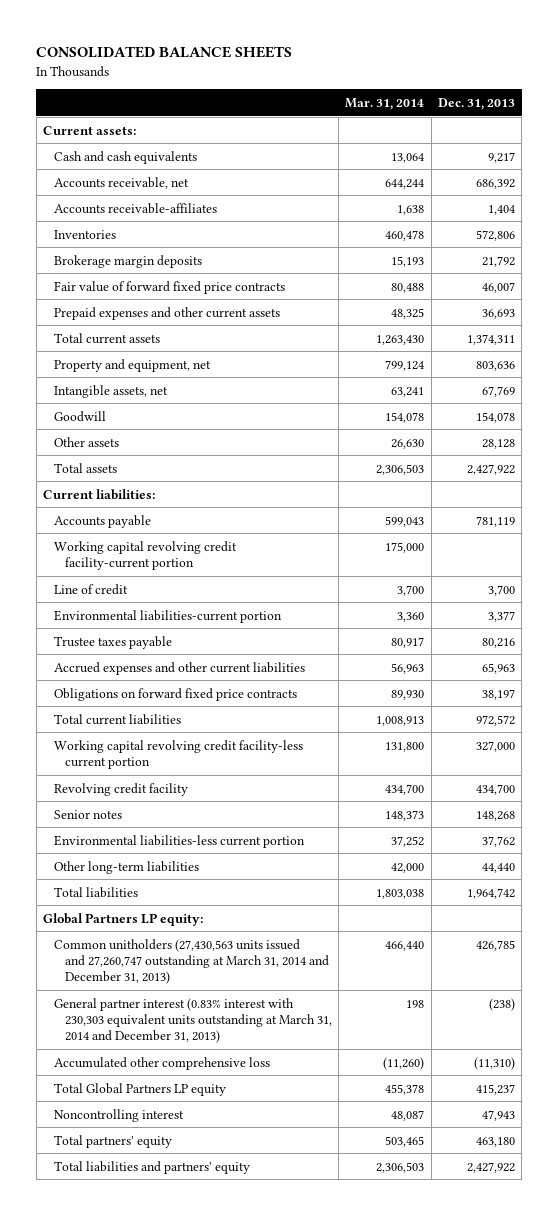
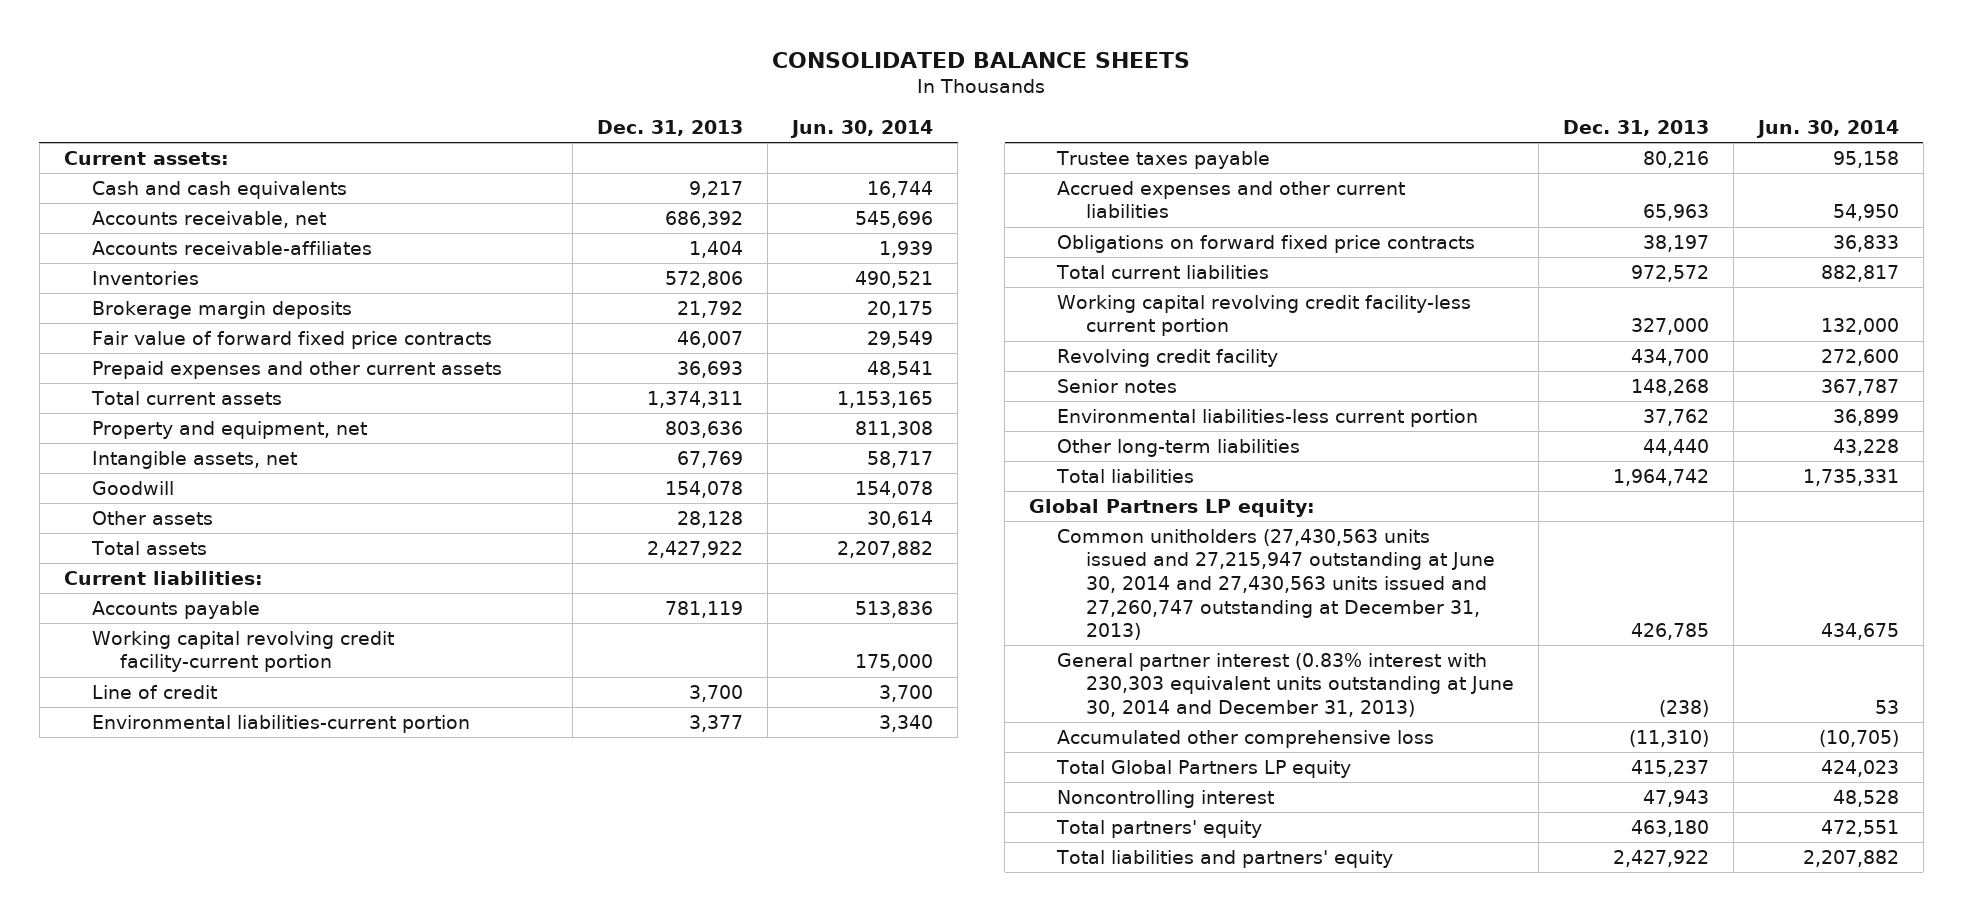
[345,98,425,111] Mar. 31, 2014 -> none
none -> [790,119,934,138] Jun. 30, 2014
[53,938,329,985] Common unitholders (27,430,563 units issued and 27,260,747 outstanding at March 31, 2014 and December 31, 2013) -> [1057,528,1495,641] Common unitholders (27,430,563 units issued and 27,215,947 outstanding at June 30, 2014 and 27,430,563 units issued and 27,260,747 outstanding at December 31, 2013)
[53,997,332,1044] General partner interest (0.83% interest with 230,303 equivalent units outstanding at March 31, 2014 and December 31, 2013) -> [1057,652,1514,717] General partner interest (0.83% interest with 230,303 equivalent units outstanding at June 30, 2014 and December 31, 2013)

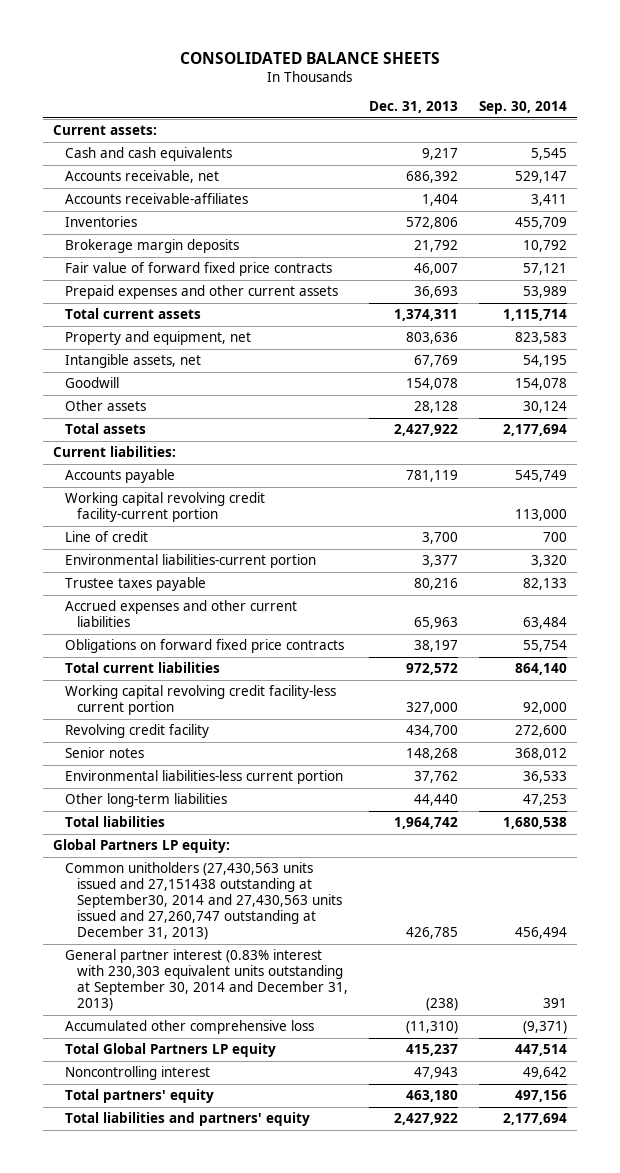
[790,119,934,138] Jun. 30, 2014 -> none
none -> [478,101,567,115] Sep. 30, 2014
[1057,528,1495,641] Common unitholders (27,430,563 units issued and 27,215,947 outstanding at June 30, 2014 and 27,430,563 units issued and 27,260,747 outstanding at December 31, 2013) -> [65,862,343,941] Common unitholders (27,430,563 units issued and 27,151438 outstanding at September30, 2014 and 27,430,563 units issued and 27,260,747 outstanding at December 31, 2013)
[1057,652,1514,717] General partner interest (0.83% interest with 230,303 equivalent units outstanding at June 30, 2014 and December 31, 2013) -> [65,949,349,1012] General partner interest (0.83% interest with 230,303 equivalent units outstanding at September 30, 2014 and December 31, 2013)

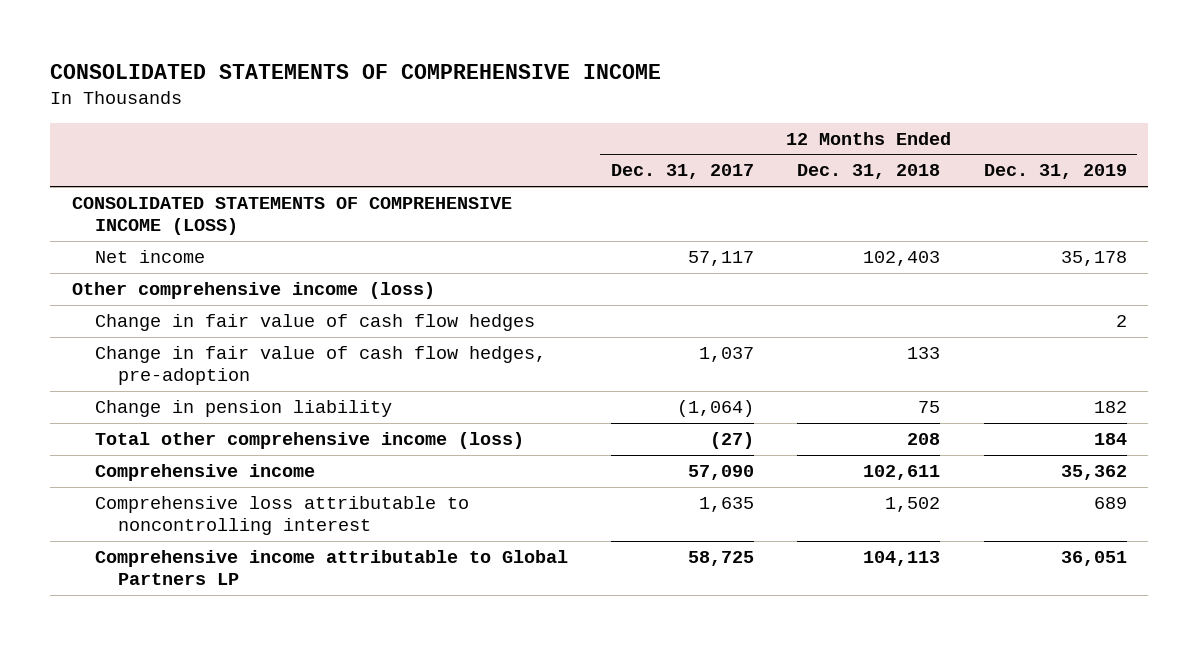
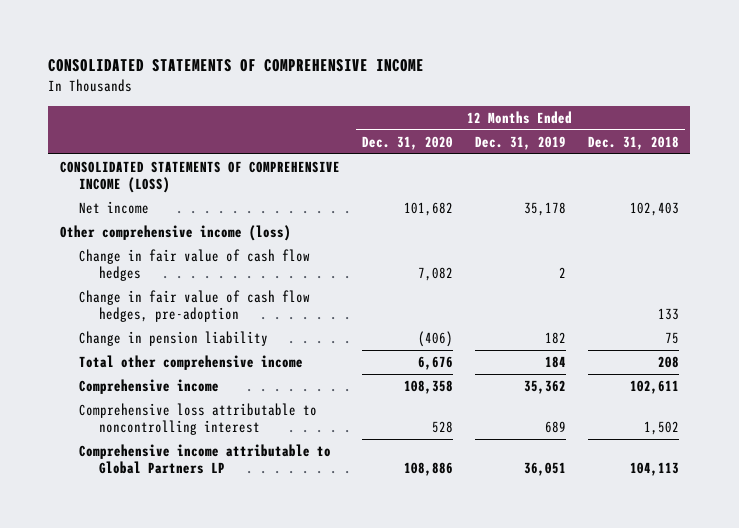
[611,164,755,180] Dec. 31, 2017 -> none
none -> [361,135,453,150] Dec. 31, 2020
[94,431,524,449] Total other comprehensive income (loss) -> [79,355,304,371] Total other comprehensive income

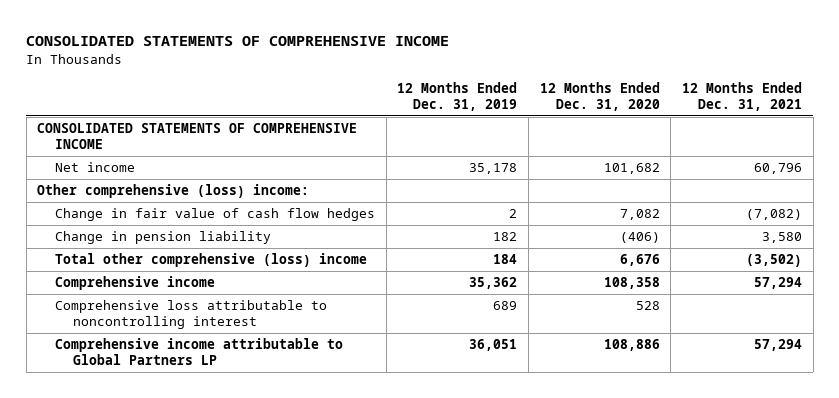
[588,135,680,150] Dec. 31, 2018 -> none
none -> [682,81,803,112] 12 Months Ended Dec. 31, 2021
[59,161,340,194] CONSOLIDATED STATEMENTS OF COMPREHENSIVE INCOME (LOSS) -> [37,123,358,150] CONSOLIDATED STATEMENTS OF COMPREHENSIVE INCOME
[59,225,291,242] Other comprehensive income (loss) -> [37,184,310,199] Other comprehensive (loss) income:
[79,290,311,323] Change in fair value of cash flow hedges, pre-adoption -> none
[79,355,304,371] Total other comprehensive income -> [54,253,367,268] Total other comprehensive (loss) income

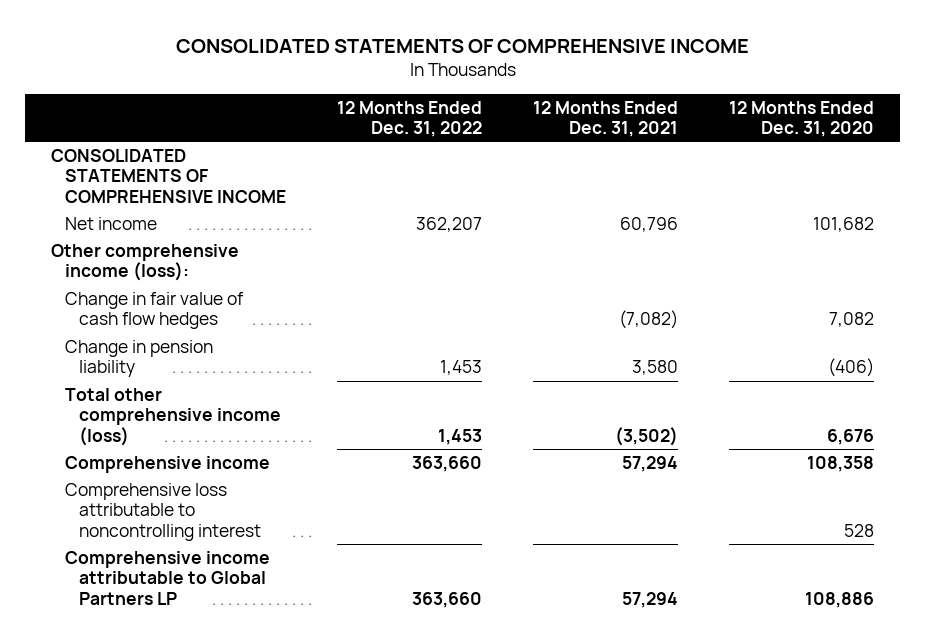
[397,81,518,112] 12 Months Ended Dec. 31, 2019 -> none
none -> [337,100,483,138] 12 Months Ended Dec. 31, 2022
[37,184,310,199] Other comprehensive (loss) income: -> [50,244,239,282] Other comprehensive income (loss):
[54,253,367,268] Total other comprehensive (loss) income -> [65,388,282,446] Total other comprehensive income (loss)

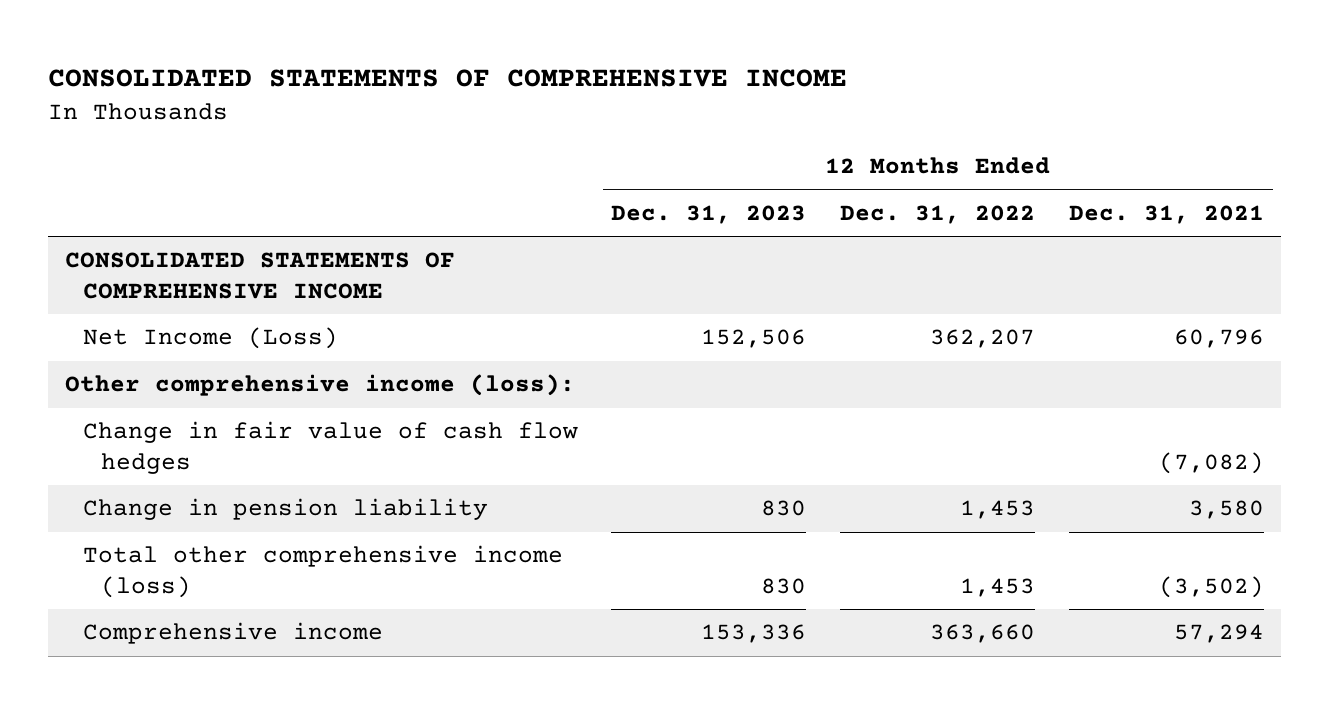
[729,100,875,138] 12 Months Ended Dec. 31, 2020 -> none
none -> [611,204,807,224] Dec. 31, 2023
[65,217,158,231] Net income -> [82,327,338,350] Net Income (Loss)
[65,483,262,541] Comprehensive loss attributable to noncontrolling interest -> none
[65,551,271,605] Comprehensive income attributable to Global Partners LP -> none

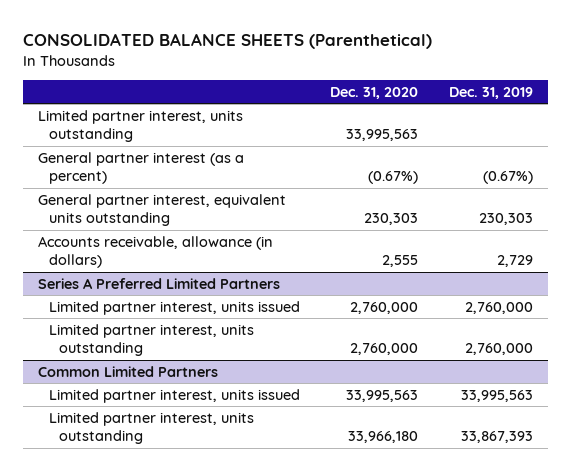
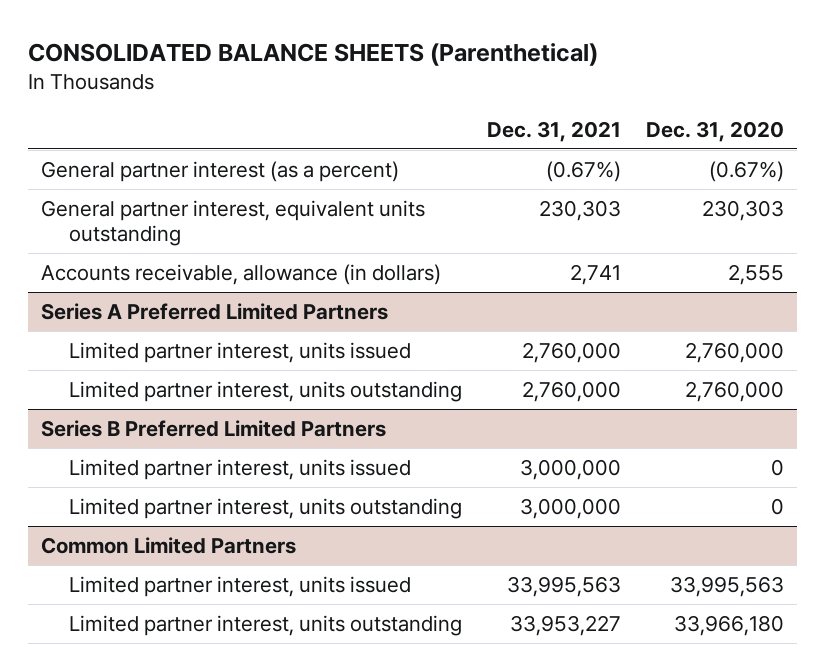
[448,86,533,99] Dec. 31, 2019 -> none
none -> [487,120,622,142] Dec. 31, 2021
[38,109,244,143] Limited partner interest, units outstanding -> none
none -> [40,420,386,438] Series B Preferred Limited Partners
none -> [69,459,412,481] Limited partner interest, units issued
none -> [69,498,463,520] Limited partner interest, units outstanding

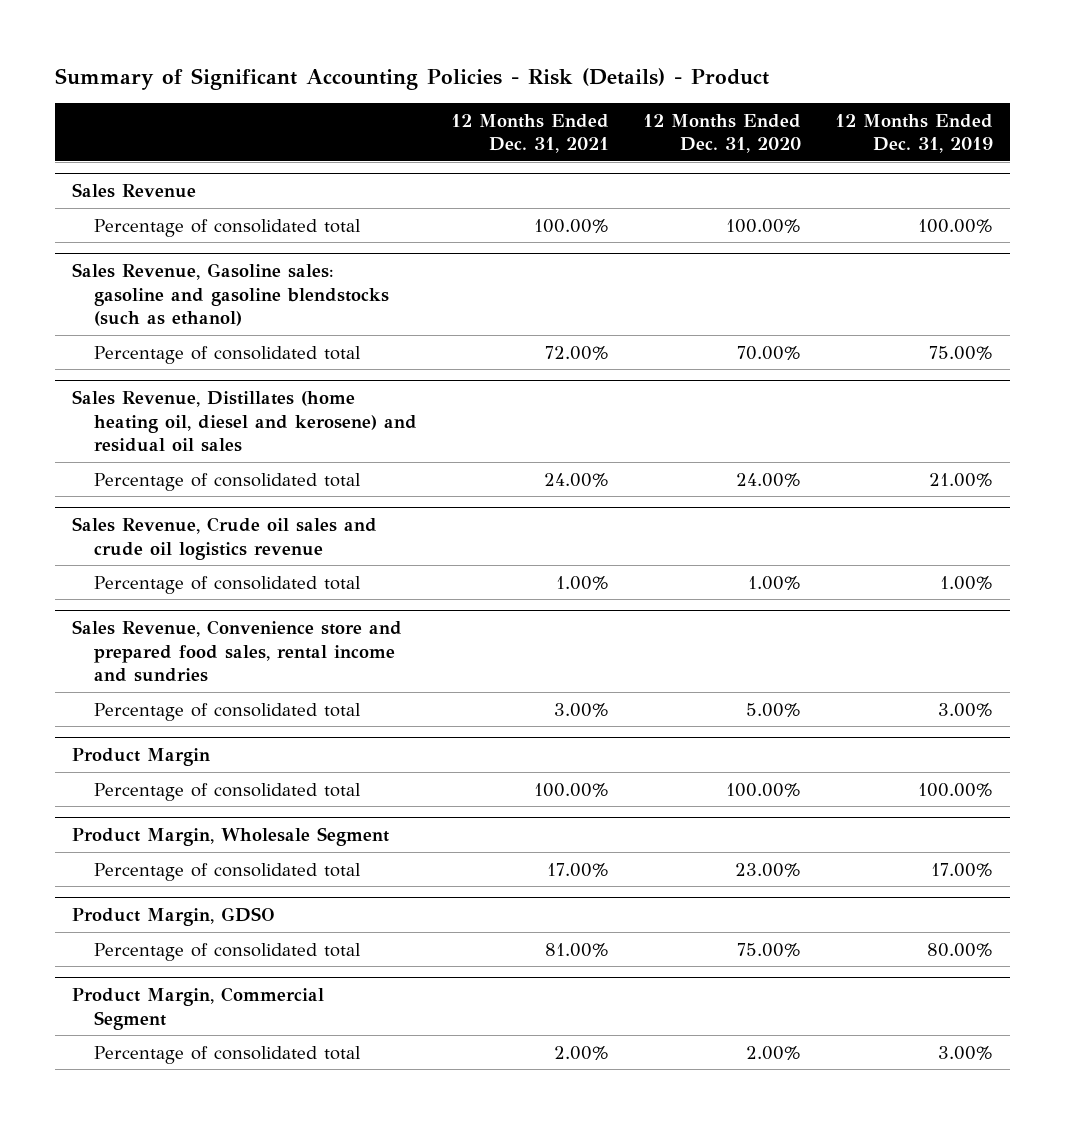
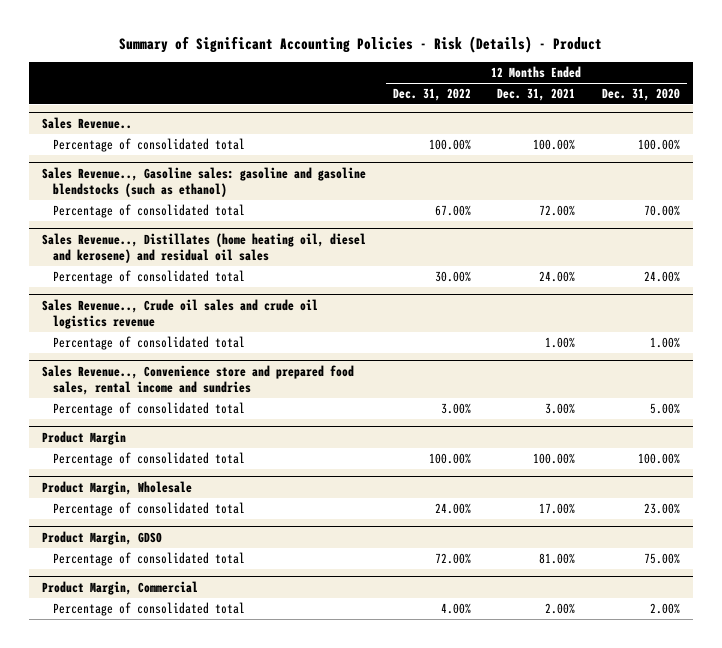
[835,113,994,153] 12 Months Ended Dec. 31, 2019 -> none
none -> [392,88,471,102] Dec. 31, 2022
[72,183,197,199] Sales Revenue -> [42,116,133,129] Sales Revenue..
[72,263,390,327] Sales Revenue, Gasoline sales: gasoline and gasoline blendstocks (such as ethanol) -> [42,166,367,197] Sales Revenue.., Gasoline sales: gasoline and gasoline blendstocks (such as ethanol)
[72,390,418,453] Sales Revenue, Distillates (home heating oil, diesel and kerosene) and residual oil sales -> [42,232,367,263] Sales Revenue.., Distillates (home heating oil, diesel and kerosene) and residual oil sales
[72,517,378,560] Sales Revenue, Crude oil sales and crude oil logistics revenue -> [42,298,319,329] Sales Revenue.., Crude oil sales and crude oil logistics revenue
[72,620,403,683] Sales Revenue, Convenience store and prepared food sales, rental income and sundries -> [42,364,355,395] Sales Revenue.., Convenience store and prepared food sales, rental income and sundries
[72,827,390,847] Product Margin, Wholesale Segment -> [42,480,193,495] Product Margin, Wholesale
[72,987,325,1030] Product Margin, Commercial Segment -> [42,580,199,595] Product Margin, Commercial

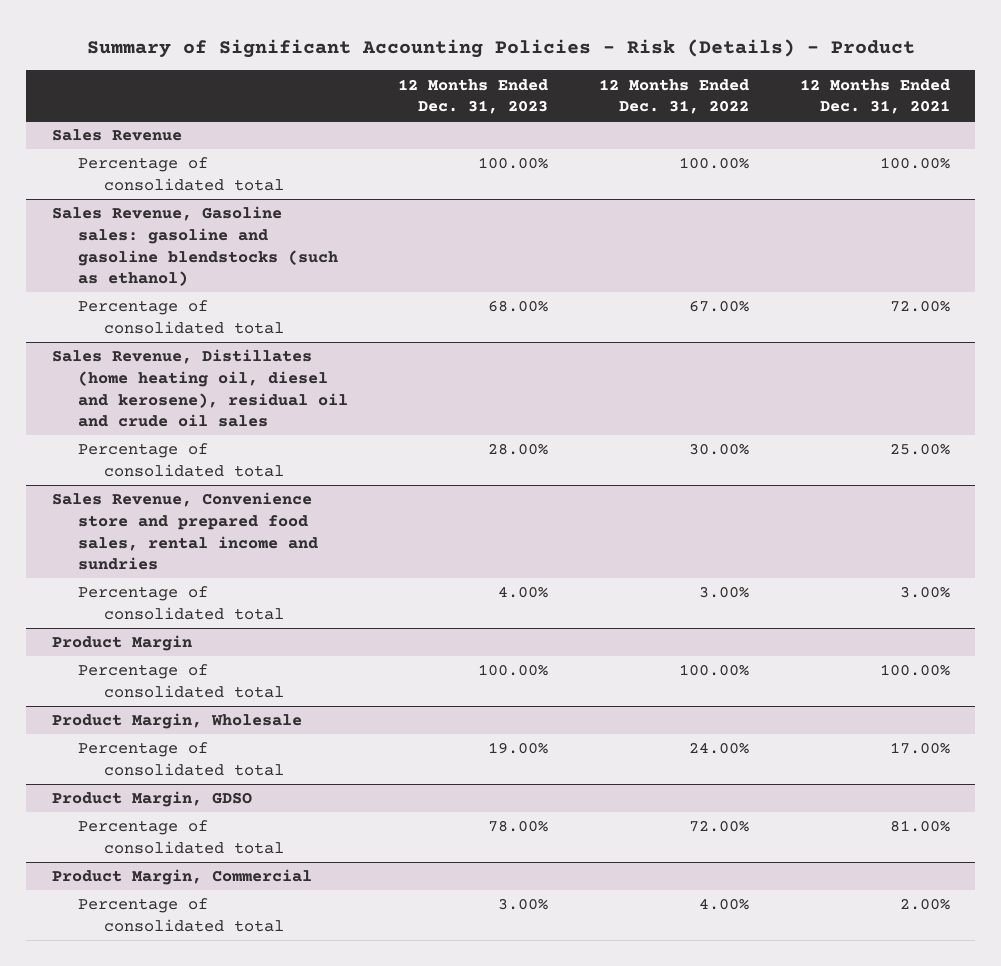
[601,88,680,102] Dec. 31, 2020 -> none
none -> [398,78,549,115] 12 Months Ended Dec. 31, 2023
[42,116,133,129] Sales Revenue.. -> [51,129,182,142] Sales Revenue
[42,166,367,197] Sales Revenue.., Gasoline sales: gasoline and gasoline blendstocks (such as ethanol) -> [51,206,338,287] Sales Revenue, Gasoline sales: gasoline and gasoline blendstocks (such as ethanol)
[42,298,319,329] Sales Revenue.., Crude oil sales and crude oil logistics revenue -> none
[53,335,246,350] Percentage of consolidated total -> none
[42,232,367,263] Sales Revenue.., Distillates (home heating oil, diesel and kerosene) and residual oil sales -> [51,349,348,428] Sales Revenue, Distillates (home heating oil, diesel and kerosene), residual oil and crude oil sales
[539,270,576,282] 24.00% -> [889,443,950,456] 25.00%
[42,364,355,395] Sales Revenue.., Convenience store and prepared food sales, rental income and sundries -> [51,492,318,571] Sales Revenue, Convenience store and prepared food sales, rental income and sundries

